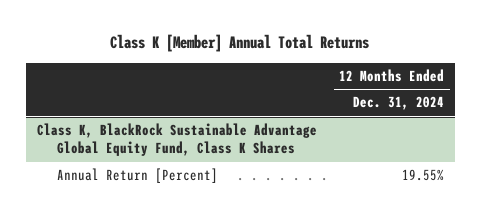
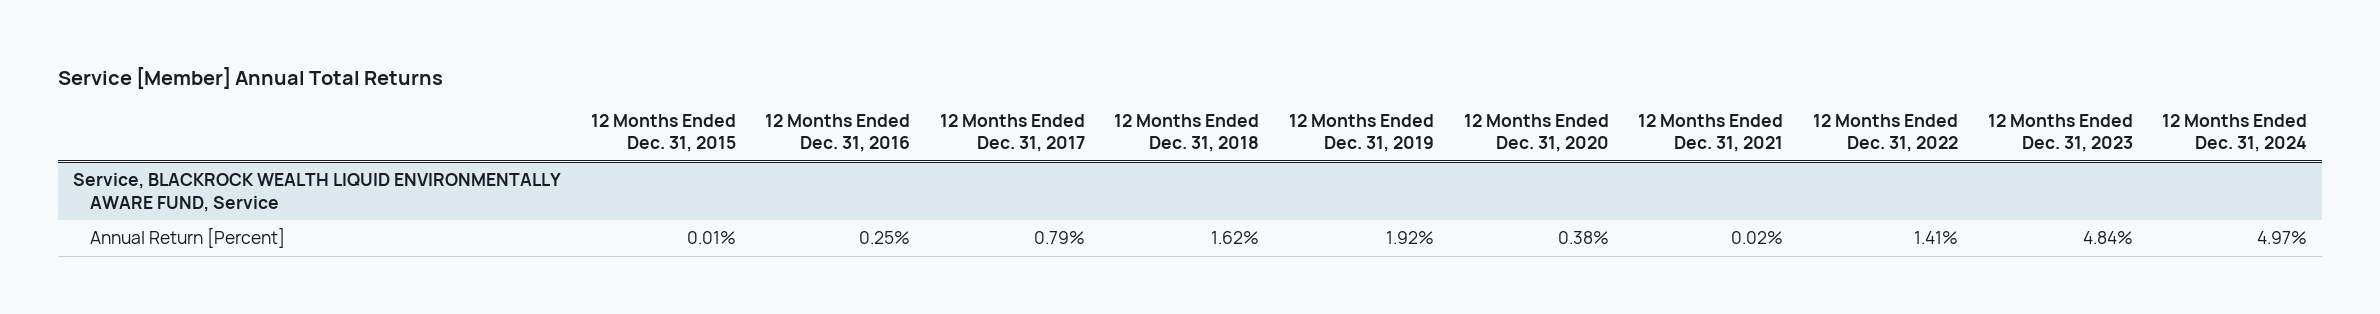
[110,34,370,53] Class K [Member] Annual Total Returns -> [58,67,444,90] Service [Member] Annual Total Returns
none -> [590,113,736,153] 12 Months Ended Dec. 31, 2015
none -> [765,113,911,153] 12 Months Ended Dec. 31, 2016
none -> [939,113,1085,153] 12 Months Ended Dec. 31, 2017
none -> [1114,113,1260,153] 12 Months Ended Dec. 31, 2018
none -> [1289,113,1435,153] 12 Months Ended Dec. 31, 2019
none -> [1463,113,1609,153] 12 Months Ended Dec. 31, 2020
none -> [1638,113,1784,153] 12 Months Ended Dec. 31, 2021
none -> [1812,113,1958,153] 12 Months Ended Dec. 31, 2022
none -> [1987,113,2133,153] 12 Months Ended Dec. 31, 2023
[36,123,317,157] Class K, BlackRock Sustainable Advantage Global Equity Fund, Class K Shares -> none
none -> [72,173,561,212] Service, BLACKROCK WEALTH LIQUID ENVIRONMENTALLY AWARE FUND, Service
[402,169,445,182] 19.55% -> [2257,231,2308,245] 4.97%

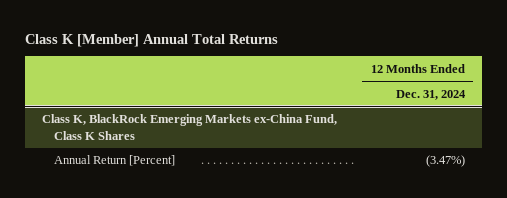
[58,67,444,90] Service [Member] Annual Total Returns -> [24,33,278,47] Class K [Member] Annual Total Returns
[590,113,736,153] 12 Months Ended Dec. 31, 2015 -> none
[765,113,911,153] 12 Months Ended Dec. 31, 2016 -> none
[939,113,1085,153] 12 Months Ended Dec. 31, 2017 -> none
[1114,113,1260,153] 12 Months Ended Dec. 31, 2018 -> none
[1289,113,1435,153] 12 Months Ended Dec. 31, 2019 -> none
[1463,113,1609,153] 12 Months Ended Dec. 31, 2020 -> none
[1638,113,1784,153] 12 Months Ended Dec. 31, 2021 -> none
[1812,113,1958,153] 12 Months Ended Dec. 31, 2022 -> none
[1987,113,2133,153] 12 Months Ended Dec. 31, 2023 -> none
[72,173,561,212] Service, BLACKROCK WEALTH LIQUID ENVIRONMENTALLY AWARE FUND, Service -> none
none -> [41,114,337,140] Class K, BlackRock Emerging Markets ex-China Fund, Class K Shares
[2257,231,2308,245] 4.97% -> [425,155,465,168] (3.47%)

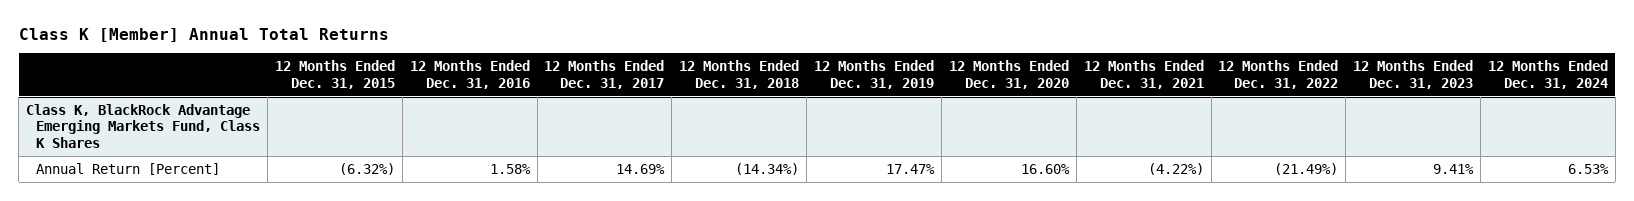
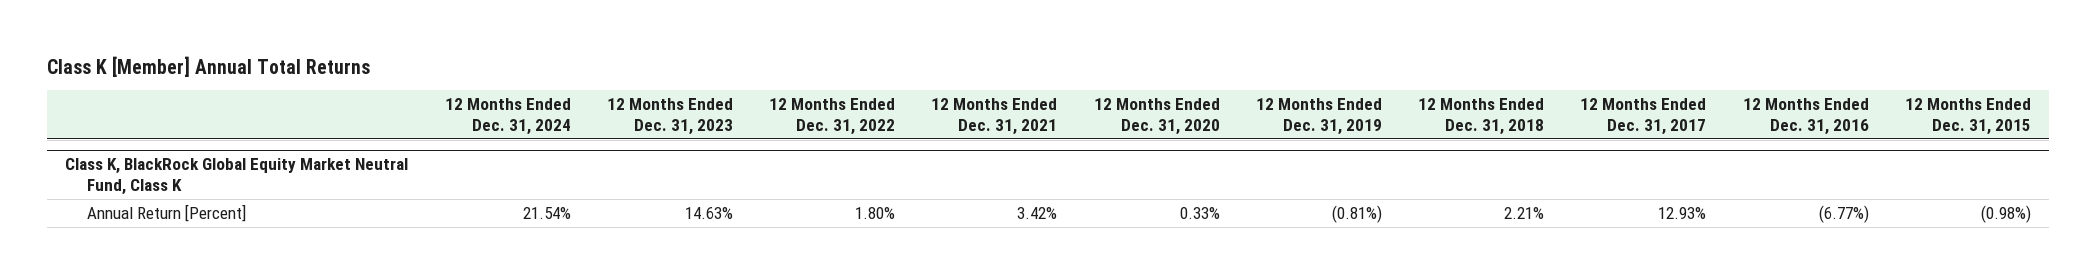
[26,103,261,149] Class K, BlackRock Advantage Emerging Markets Fund, Class K Shares -> none
none -> [65,158,409,195] Class K, BlackRock Global Equity Market Neutral Fund, Class K
[338,162,395,175] (6.32%) -> [1980,204,2031,223] (0.98%)
[489,163,531,174] 1.58% -> [1818,204,1869,223] (6.77%)
[616,163,666,174] 14.69% -> [1658,206,1707,219] 12.93%
[735,162,800,175] (14.34%) -> [1504,206,1545,219] 2.21%
[886,163,936,174] 17.47% -> [1331,204,1382,223] (0.81%)
[1020,163,1070,174] 16.60% -> [1179,206,1220,219] 0.33%
[1147,162,1204,175] (4.22%) -> [1017,206,1058,219] 3.42%
[1274,162,1339,175] (21.49%) -> [855,206,896,219] 1.80%
[1433,163,1475,174] 9.41% -> [684,206,733,219] 14.63%
[1567,163,1609,174] 6.53% -> [522,206,571,219] 21.54%

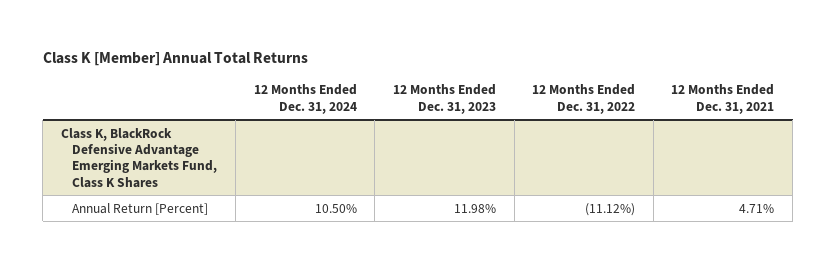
[1093,98,1220,136] 12 Months Ended Dec. 31, 2020 -> none
[1255,98,1382,136] 12 Months Ended Dec. 31, 2019 -> none
[1418,98,1545,136] 12 Months Ended Dec. 31, 2018 -> none
[1580,98,1707,136] 12 Months Ended Dec. 31, 2017 -> none
[1742,98,1869,136] 12 Months Ended Dec. 31, 2016 -> none
[1904,98,2031,136] 12 Months Ended Dec. 31, 2015 -> none
[65,158,409,195] Class K, BlackRock Global Equity Market Neutral Fund, Class K -> none
none -> [60,127,218,188] Class K, BlackRock Defensive Advantage Emerging Markets Fund, Class K Shares
[522,206,571,219] 21.54% -> [314,203,357,213] 10.50%
[684,206,733,219] 14.63% -> [453,203,496,213] 11.98%
[855,206,896,219] 1.80% -> [585,202,636,216] (11.12%)
[1017,206,1058,219] 3.42% -> [739,203,775,213] 4.71%

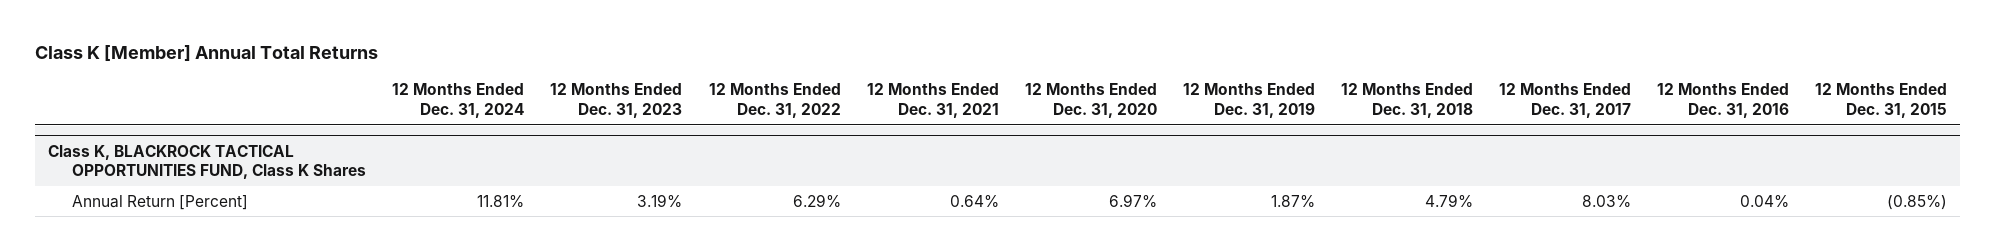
none -> [1024,83,1157,119] 12 Months Ended Dec. 31, 2020
none -> [1182,83,1315,119] 12 Months Ended Dec. 31, 2019
none -> [1340,83,1473,119] 12 Months Ended Dec. 31, 2018
none -> [1498,83,1631,119] 12 Months Ended Dec. 31, 2017
none -> [1656,83,1789,119] 12 Months Ended Dec. 31, 2016
none -> [1814,83,1947,119] 12 Months Ended Dec. 31, 2015
[60,127,218,188] Class K, BlackRock Defensive Advantage Emerging Markets Fund, Class K Shares -> none
none -> [47,144,367,180] Class K, BLACKROCK TACTICAL OPPORTUNITIES FUND, Class K Shares
[314,203,357,213] 10.50% -> [477,194,525,207] 11.81%
[453,203,496,213] 11.98% -> [637,193,683,207] 3.19%
[585,202,636,216] (11.12%) -> [792,193,841,207] 6.29%
[739,203,775,213] 4.71% -> [949,194,999,207] 0.64%

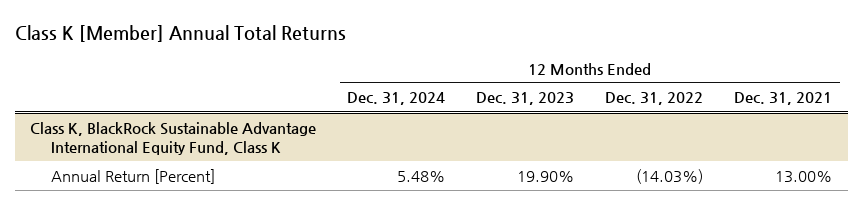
[1024,83,1157,119] 12 Months Ended Dec. 31, 2020 -> none
[1182,83,1315,119] 12 Months Ended Dec. 31, 2019 -> none
[1340,83,1473,119] 12 Months Ended Dec. 31, 2018 -> none
[1498,83,1631,119] 12 Months Ended Dec. 31, 2017 -> none
[1656,83,1789,119] 12 Months Ended Dec. 31, 2016 -> none
[1814,83,1947,119] 12 Months Ended Dec. 31, 2015 -> none
[47,144,367,180] Class K, BLACKROCK TACTICAL OPPORTUNITIES FUND, Class K Shares -> none
none -> [30,121,317,155] Class K, BlackRock Sustainable Advantage International Equity Fund, Class K
[477,194,525,207] 11.81% -> [397,170,446,182] 5.48%
[637,193,683,207] 3.19% -> [517,170,575,182] 19.90%
[792,193,841,207] 6.29% -> [636,168,704,184] (14.03%)
[949,194,999,207] 0.64% -> [775,170,833,183] 13.00%

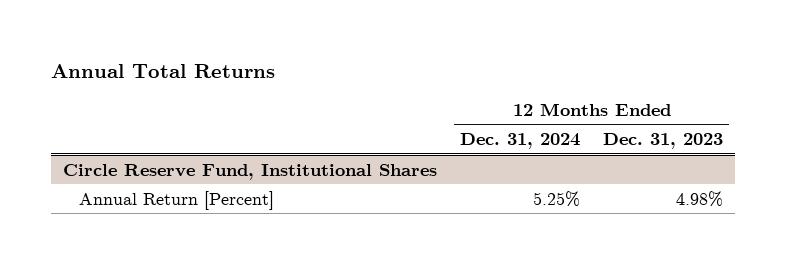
[14,24,346,42] Class K [Member] Annual Total Returns -> [51,64,276,79] Annual Total Returns
[605,92,704,106] Dec. 31, 2022 -> none
[734,92,833,106] Dec. 31, 2021 -> none
[30,121,317,155] Class K, BlackRock Sustainable Advantage International Equity Fund, Class K -> none
none -> [62,163,437,180] Circle Reserve Fund, Institutional Shares
[397,170,446,182] 5.48% -> [532,190,580,207] 5.25%
[517,170,575,182] 19.90% -> [676,190,724,207] 4.98%

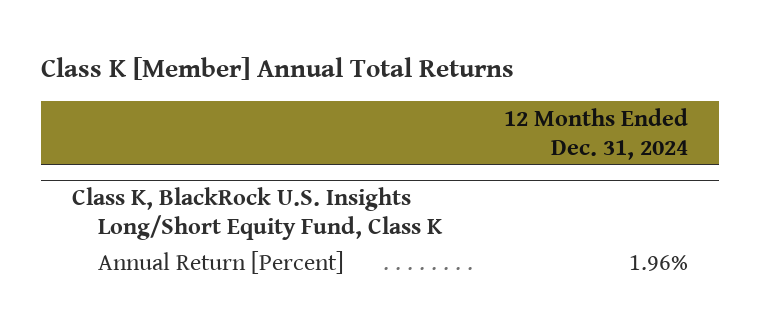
[51,64,276,79] Annual Total Returns -> [40,57,514,81] Class K [Member] Annual Total Returns
[603,133,724,150] Dec. 31, 2023 -> none
[62,163,437,180] Circle Reserve Fund, Institutional Shares -> none
none -> [71,187,443,241] Class K, BlackRock U.S. Insights Long/Short Equity Fund, Class K
[532,190,580,207] 5.25% -> [629,254,689,271] 1.96%

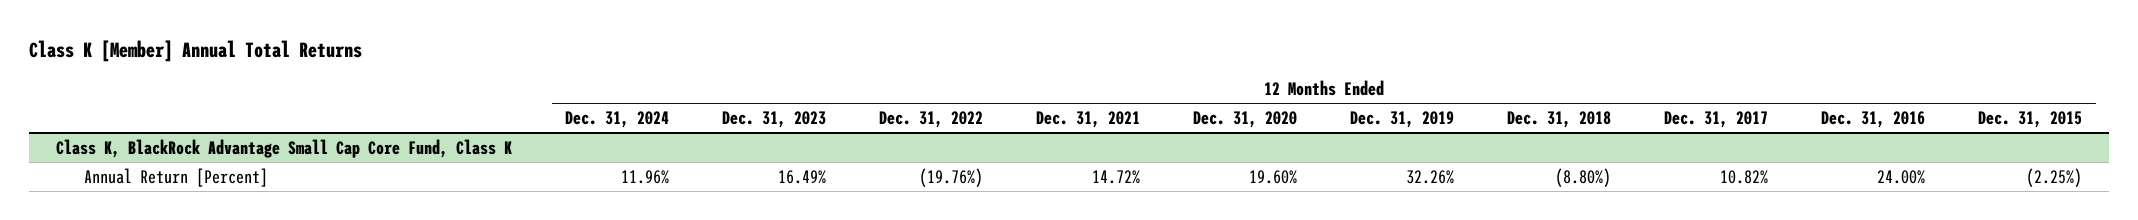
none -> [721,110,826,128] Dec. 31, 2023
none -> [878,110,983,128] Dec. 31, 2022
none -> [1035,110,1140,128] Dec. 31, 2021
none -> [1193,110,1298,128] Dec. 31, 2020
none -> [1350,110,1455,128] Dec. 31, 2019
none -> [1507,110,1612,128] Dec. 31, 2018
none -> [1664,110,1769,128] Dec. 31, 2017
none -> [1821,110,1926,128] Dec. 31, 2016
none -> [1978,110,2083,128] Dec. 31, 2015
[71,187,443,241] Class K, BlackRock U.S. Insights Long/Short Equity Fund, Class K -> none
none -> [55,138,512,158] Class K, BlackRock Advantage Small Cap Core Fund, Class K
[629,254,689,271] 1.96% -> [620,169,669,184] 11.96%

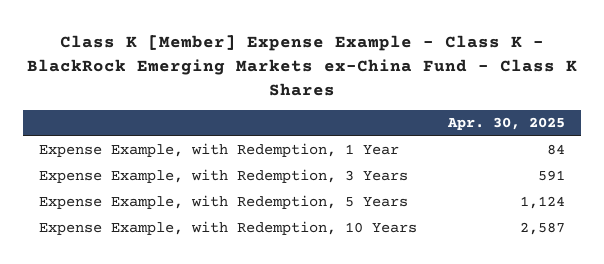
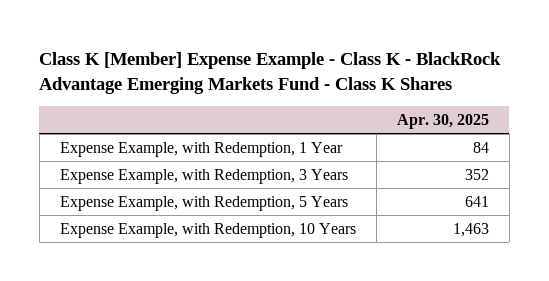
[27,34,578,96] Class K [Member] Expense Example - Class K - BlackRock Emerging Markets ex-China Fund - Class K Shares -> [39,51,502,94] Class K [Member] Expense Example - Class K - BlackRock Advantage Emerging Markets Fund - Class K Shares
[538,170,566,182] 591 -> [464,168,489,180] 352
[520,196,566,210] 1,124 -> [464,195,489,207] 641
[520,222,566,236] 2,587 -> [452,222,489,237] 1,463

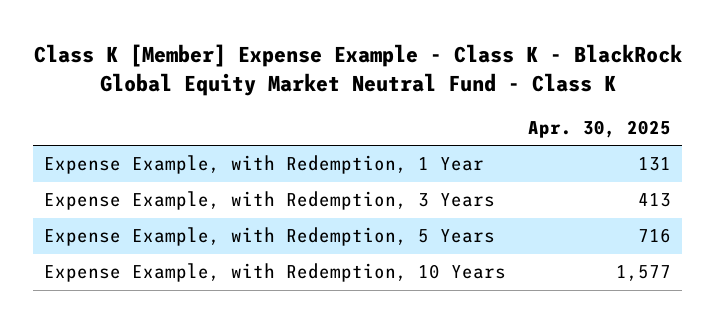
[39,51,502,94] Class K [Member] Expense Example - Class K - BlackRock Advantage Emerging Markets Fund - Class K Shares -> [33,43,682,96] Class K [Member] Expense Example - Class K - BlackRock Global Equity Market Neutral Fund - Class K
[472,141,489,153] 84 -> [638,157,672,172] 131
[464,168,489,180] 352 -> [638,193,672,208] 413
[464,195,489,207] 641 -> [638,228,672,244] 716
[452,222,489,237] 1,463 -> [616,265,672,282] 1,577

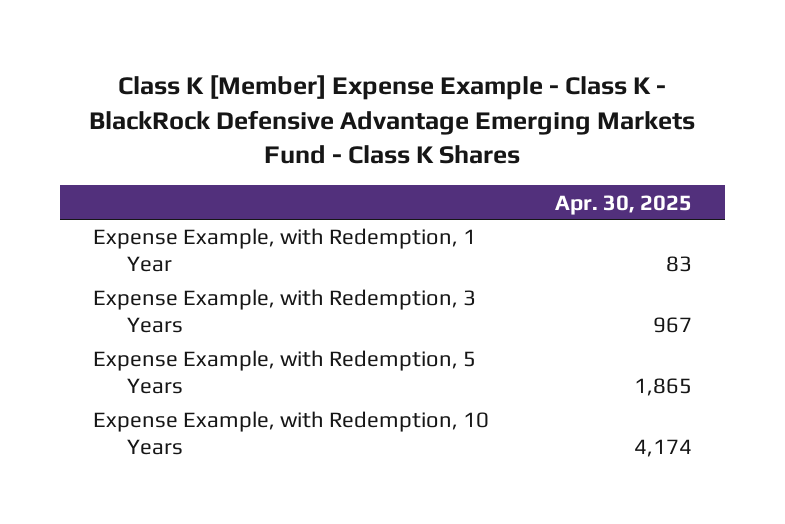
[33,43,682,96] Class K [Member] Expense Example - Class K - BlackRock Global Equity Market Neutral Fund - Class K -> [89,75,696,165] Class K [Member] Expense Example - Class K - BlackRock Defensive Advantage Emerging Markets Fund - Class K Shares
[638,157,672,172] 131 -> [666,256,693,273] 83
[638,193,672,208] 413 -> [653,317,693,334] 967
[638,228,672,244] 716 -> [634,378,693,397] 1,865
[616,265,672,282] 1,577 -> [634,439,693,458] 4,174

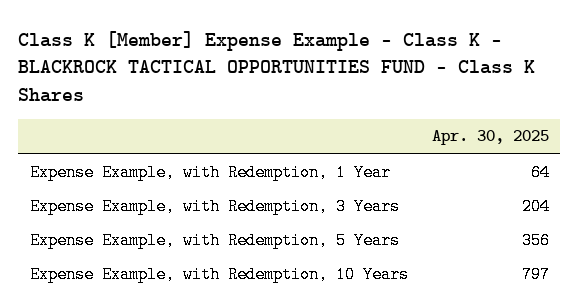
[89,75,696,165] Class K [Member] Expense Example - Class K - BlackRock Defensive Advantage Emerging Markets Fund - Class K Shares -> [18,30,536,103] Class K [Member] Expense Example - Class K - BLACKROCK TACTICAL OPPORTUNITIES FUND - Class K Shares
[666,256,693,273] 83 -> [530,163,550,181] 64
[653,317,693,334] 967 -> [521,197,550,215] 204
[634,378,693,397] 1,865 -> [521,231,550,249] 356
[634,439,693,458] 4,174 -> [521,265,550,283] 797

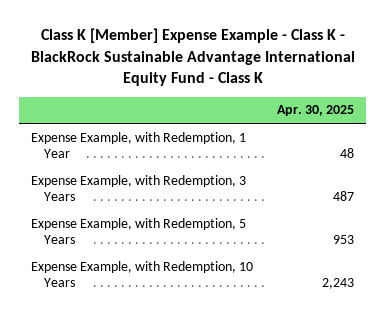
[18,30,536,103] Class K [Member] Expense Example - Class K - BLACKROCK TACTICAL OPPORTUNITIES FUND - Class K Shares -> [30,28,355,86] Class K [Member] Expense Example - Class K - BlackRock Sustainable Advantage International Equity Fund - Class K
[530,163,550,181] 64 -> [340,148,355,159] 48
[521,197,550,215] 204 -> [333,191,355,202] 487
[521,231,550,249] 356 -> [333,235,355,245] 953
[521,265,550,283] 797 -> [322,278,355,290] 2,243

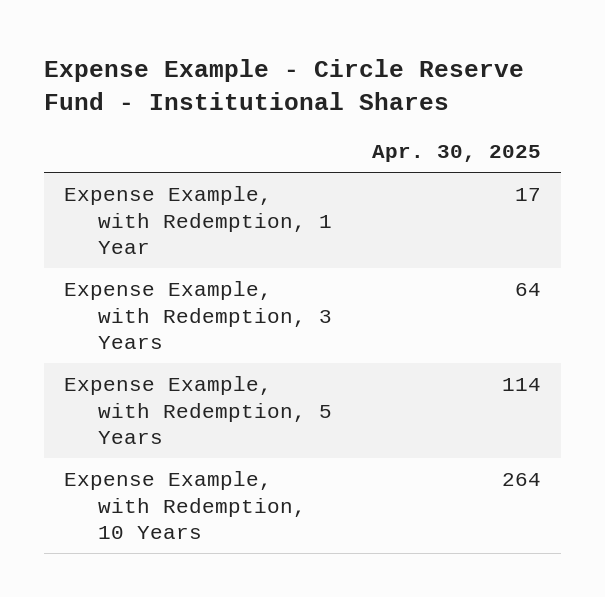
[30,28,355,86] Class K [Member] Expense Example - Class K - BlackRock Sustainable Advantage International Equity Fund - Class K -> [44,58,525,110] Expense Example - Circle Reserve Fund - Institutional Shares
[340,148,355,159] 48 -> [515,187,542,201] 17
[333,191,355,202] 487 -> [515,282,542,296] 64
[333,235,355,245] 953 -> [502,377,542,391] 114
[322,278,355,290] 2,243 -> [502,472,542,486] 264

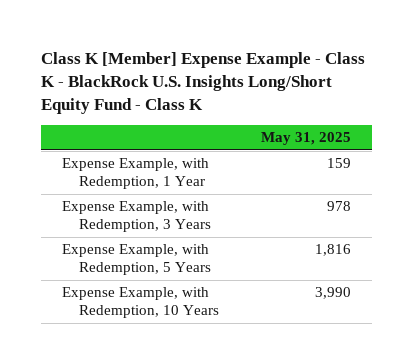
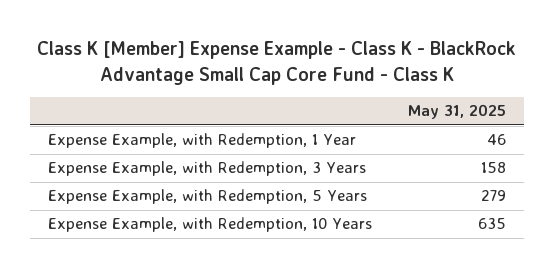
[40,51,365,115] Class K [Member] Expense Example - Class K - BlackRock U.S. Insights Long/Short Equity Fund - Class K -> [37,41,517,85] Class K [Member] Expense Example - Class K - BlackRock Advantage Small Cap Core Fund - Class K
[327,158,352,169] 159 -> [487,134,507,146] 46
[327,201,352,212] 978 -> [481,162,507,174] 158
[315,244,352,257] 1,816 -> [481,190,507,202] 279
[315,287,352,300] 3,990 -> [478,218,507,230] 635

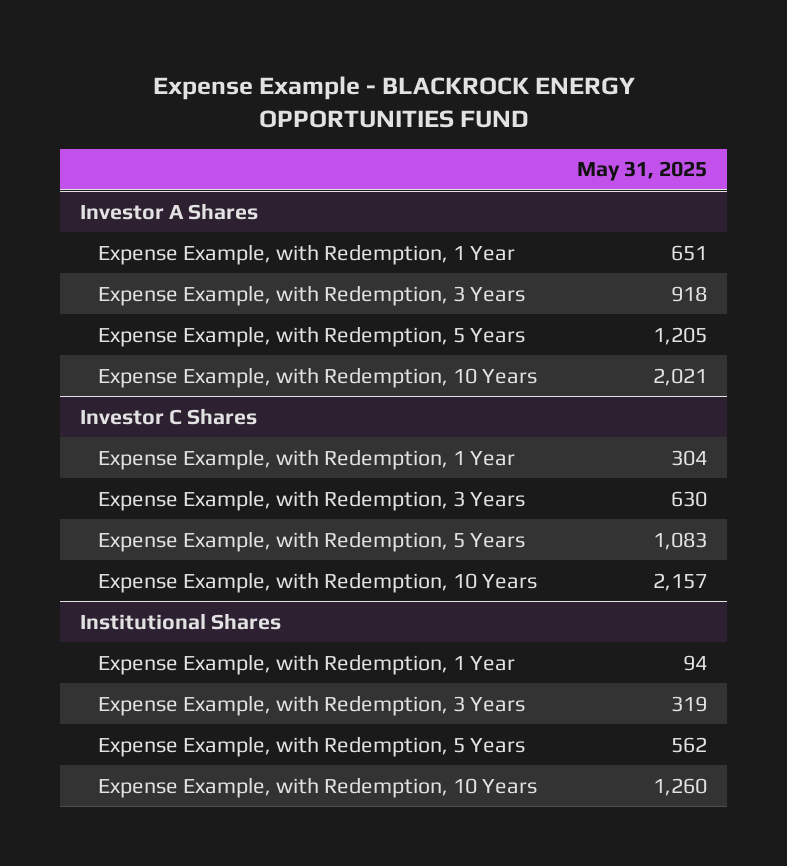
[37,41,517,85] Class K [Member] Expense Example - Class K - BlackRock Advantage Small Cap Core Fund - Class K -> [152,75,635,129] Expense Example - BLACKROCK ENERGY OPPORTUNITIES FUND
none -> [80,202,259,220] Investor A Shares
[487,134,507,146] 46 -> [671,244,708,261] 651
[481,162,507,174] 158 -> [671,285,708,302] 918
[481,190,507,202] 279 -> [653,326,708,345] 1,205
[478,218,507,230] 635 -> [653,367,708,386] 2,021
none -> [80,407,258,425] Investor C Shares
none -> [98,448,516,470] Expense Example, with Redemption, 1 Year
none -> [98,489,526,511] Expense Example, with Redemption, 3 Years
none -> [98,530,526,552] Expense Example, with Redemption, 5 Years
none -> [98,571,538,593] Expense Example, with Redemption, 10 Years
none -> [80,612,282,630] Institutional Shares
none -> [98,653,516,675] Expense Example, with Redemption, 1 Year
none -> [98,694,526,716] Expense Example, with Redemption, 3 Years
none -> [98,735,526,757] Expense Example, with Redemption, 5 Years
none -> [98,776,538,798] Expense Example, with Redemption, 10 Years

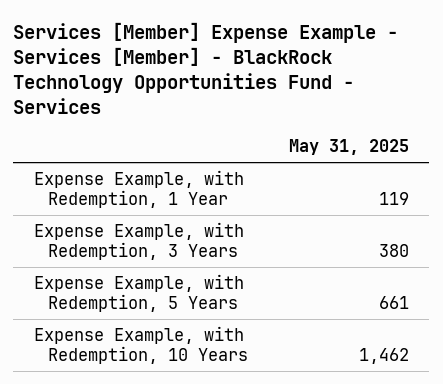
[152,75,635,129] Expense Example - BLACKROCK ENERGY OPPORTUNITIES FUND -> [13,21,399,115] Services [Member] Expense Example - Services [Member] - BlackRock Technology Opportunities Fund - Services
[80,202,259,220] Investor A Shares -> none
[80,407,258,425] Investor C Shares -> none
[98,448,516,470] Expense Example, with Redemption, 1 Year -> none
[98,489,526,511] Expense Example, with Redemption, 3 Years -> none
[98,530,526,552] Expense Example, with Redemption, 5 Years -> none
[98,571,538,593] Expense Example, with Redemption, 10 Years -> none
[80,612,282,630] Institutional Shares -> none
[98,653,516,675] Expense Example, with Redemption, 1 Year -> none
[98,694,526,716] Expense Example, with Redemption, 3 Years -> none
[98,735,526,757] Expense Example, with Redemption, 5 Years -> none
[98,776,538,798] Expense Example, with Redemption, 10 Years -> none
[671,244,708,261] 651 -> [379,192,410,206] 119
[671,285,708,302] 918 -> [379,244,410,258] 380
[653,326,708,345] 1,205 -> [379,296,410,310] 661
[653,367,708,386] 2,021 -> [359,348,410,365] 1,462

